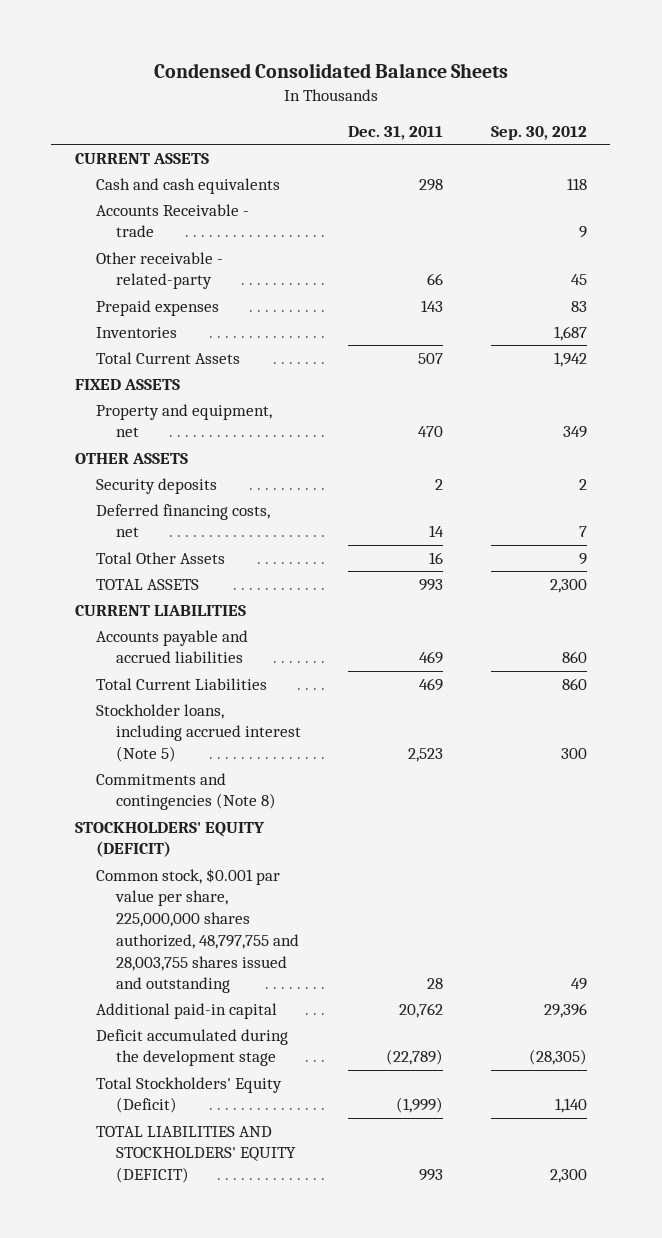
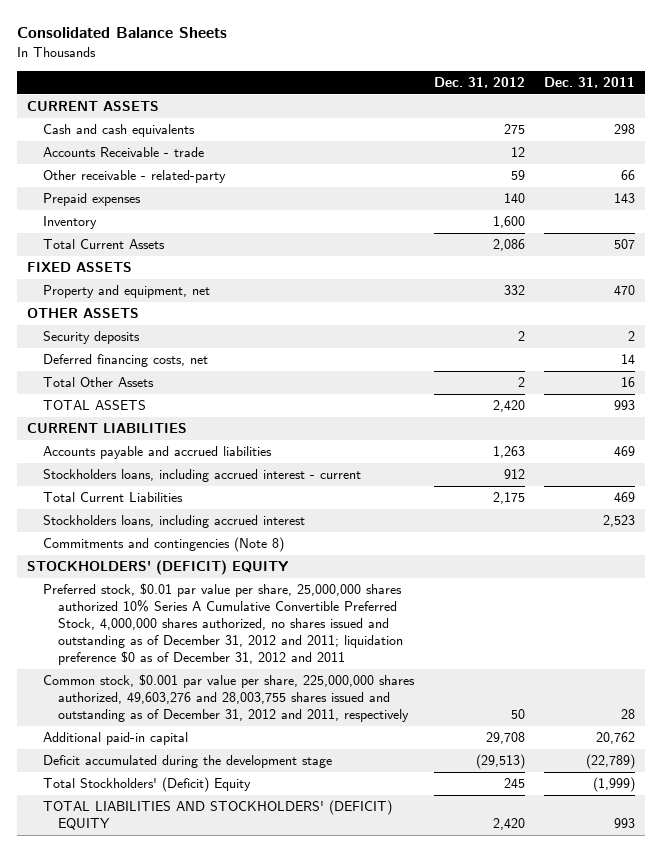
[153,62,508,78] Condensed Consolidated Balance Sheets -> [16,27,227,39] Consolidated Balance Sheets
[490,125,587,140] Sep. 30, 2012 -> none
none -> [433,76,525,88] Dec. 31, 2012
[95,326,177,338] Inventories -> [42,216,97,230] Inventory
none -> [42,469,361,483] Stockholders loans, including accrued interest - current
[95,703,301,763] Stockholder loans, including accrued interest (Note 5) -> [42,515,305,529] Stockholders loans, including accrued interest
[75,821,266,858] STOCKHOLDERS' EQUITY (DEFICIT) -> [26,560,288,576] STOCKHOLDERS' (DEFICIT) EQUITY
none -> [42,583,404,665] Preferred stock, $0.01 par value per share, 25,000,000 shares authorized 10% Series A Cumulative Convertible Preferred Stock, 4,000,000 shares authorized, no shares issued and outstanding as of December 31, 2012 and 2011; liquidation preference $0 as of December 31, 2012 and 2011
[95,867,299,994] Common stock, $0.001 par value per share, 225,000,000 shares authorized, 48,797,755 and 28,003,755 shares issued and outstanding -> [42,674,415,723] Common stock, $0.001 par value per share, 225,000,000 shares authorized, 49,603,276 and 28,003,755 shares issued and outstanding as of December 31, 2012 and 2011, respectively
[95,1076,282,1114] Total Stockholders' Equity (Deficit) -> [42,777,251,793] Total Stockholders' (Deficit) Equity
[95,1125,296,1184] TOTAL LIABILITIES AND STOCKHOLDERS' EQUITY (DEFICIT) -> [42,800,392,831] TOTAL LIABILITIES AND STOCKHOLDERS' (DEFICIT) EQUITY

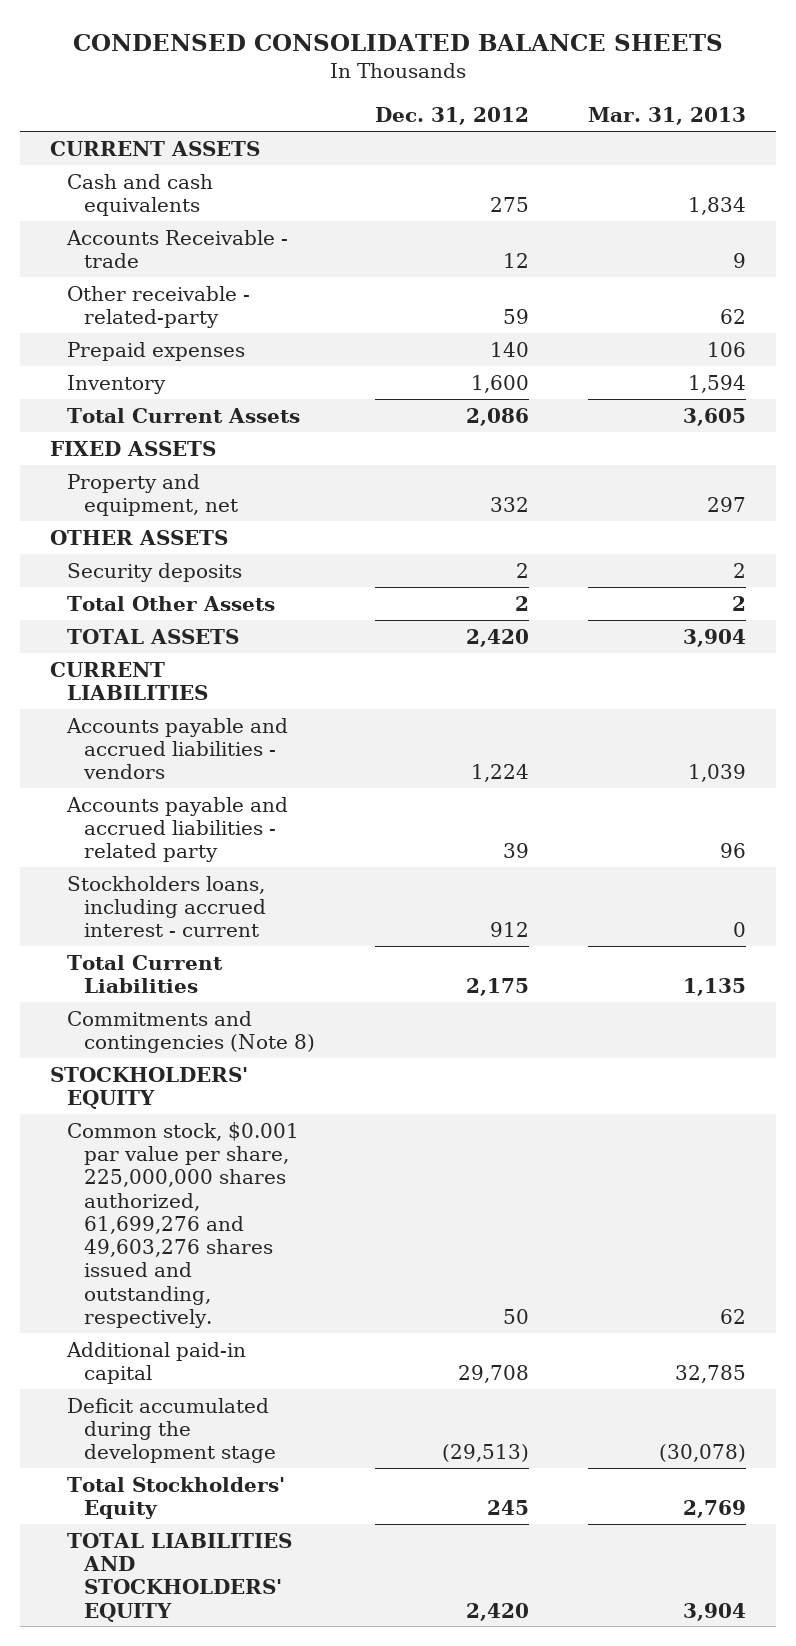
[16,27,227,39] Consolidated Balance Sheets -> [73,34,724,52] CONDENSED CONSOLIDATED BALANCE SHEETS
[544,76,636,88] Dec. 31, 2011 -> none
none -> [588,107,747,126] Mar. 31, 2013
[42,354,208,368] Deferred financing costs, net -> none
[42,446,272,460] Accounts payable and accrued liabilities -> [65,717,288,780] Accounts payable and accrued liabilities - vendors
[492,446,525,459] 1,263 -> [470,764,529,783] 1,224
none -> [65,796,288,863] Accounts payable and accrued liabilities - related party
[42,515,305,529] Stockholders loans, including accrued interest -> none
[42,583,404,665] Preferred stock, $0.01 par value per share, 25,000,000 shares authorized 10% Series A Cumulative Convertible Preferred Stock, 4,000,000 shares authorized, no shares issued and outstanding as of December 31, 2012 and 2011; liquidation preference $0 as of December 31, 2012 and 2011 -> none
[26,560,288,576] STOCKHOLDERS' (DEFICIT) EQUITY -> [49,1066,248,1109] STOCKHOLDERS' EQUITY
[42,674,415,723] Common stock, $0.001 par value per share, 225,000,000 shares authorized, 49,603,276 and 28,003,755 shares issued and outstanding as of December 31, 2012 and 2011, respectively -> [66,1121,299,1329] Common stock, $0.001 par value per share, 225,000,000 shares authorized, 61,699,276 and 49,603,276 shares issued and outstanding, respectively.
[42,777,251,793] Total Stockholders' (Deficit) Equity -> [66,1476,285,1519] Total Stockholders' Equity
[42,800,392,831] TOTAL LIABILITIES AND STOCKHOLDERS' (DEFICIT) EQUITY -> [66,1532,292,1622] TOTAL LIABILITIES AND STOCKHOLDERS' EQUITY

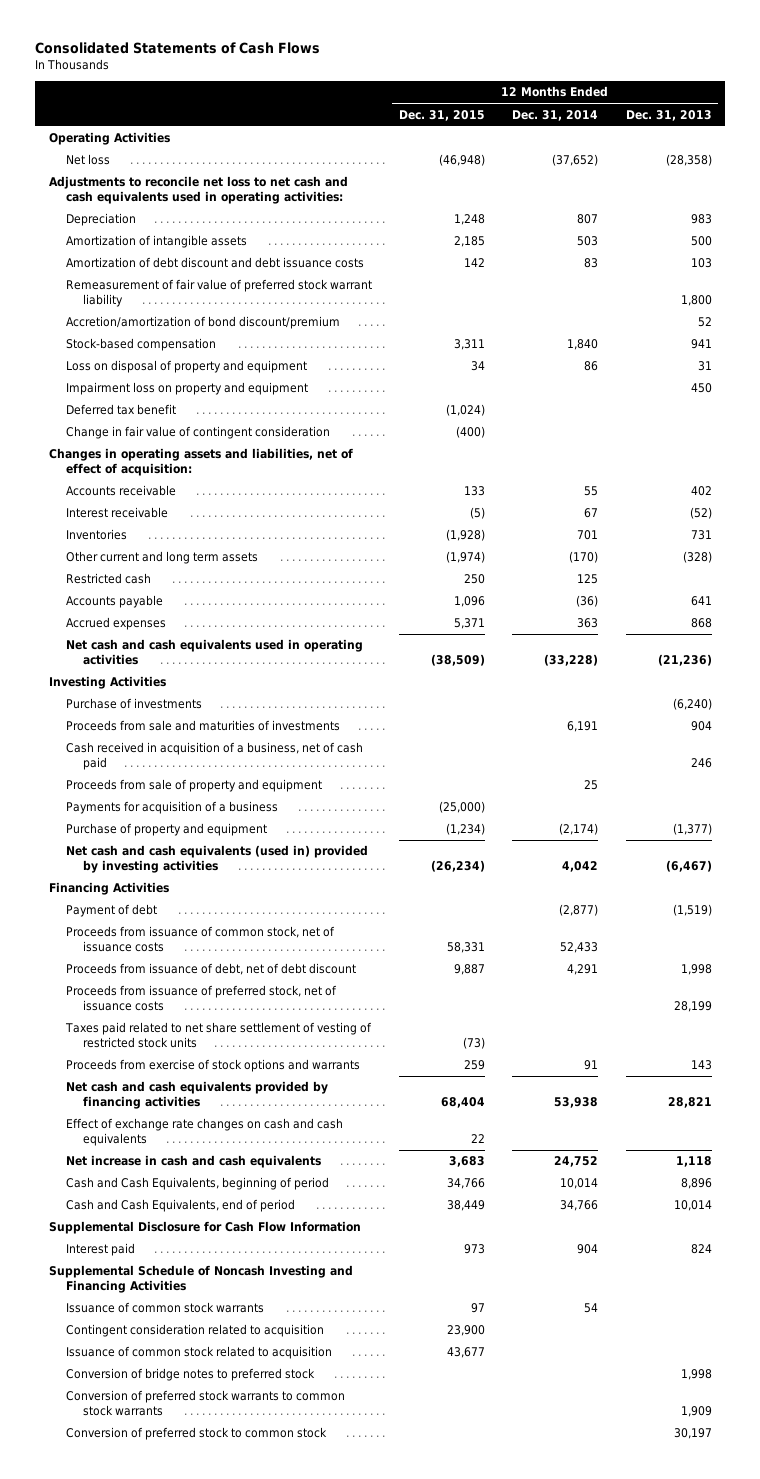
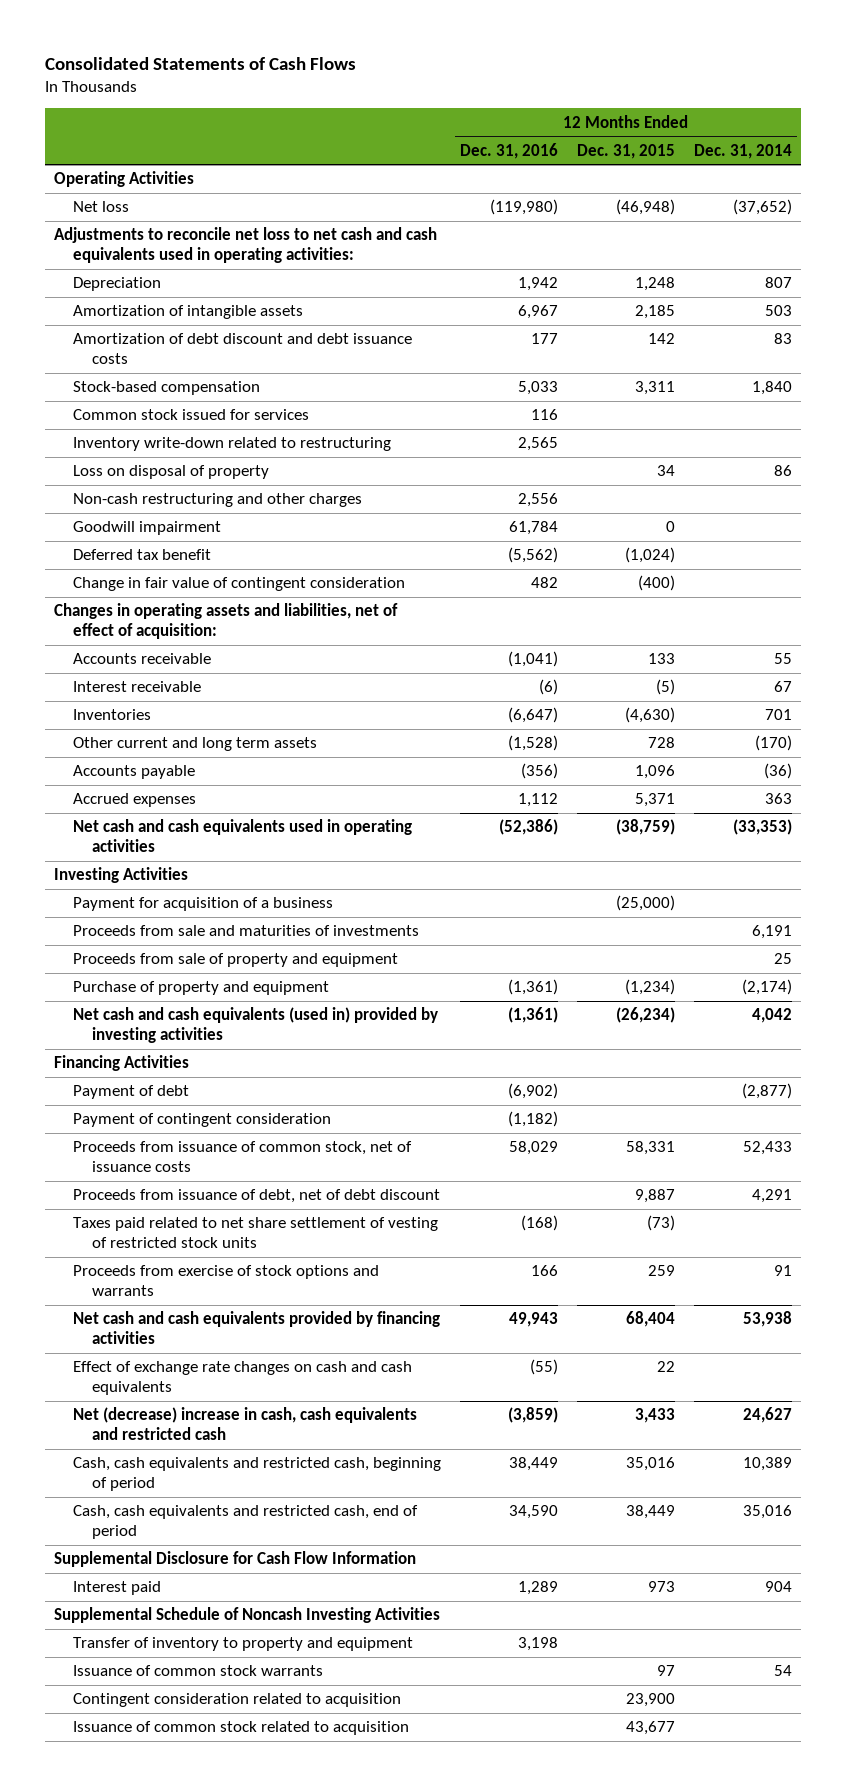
[625,109,712,121] Dec. 31, 2013 -> none
none -> [459,142,558,159] Dec. 31, 2016
[65,279,372,307] Remeasurement of fair value of preferred stock warrant liability -> none
[65,316,340,330] Accretion/amortization of bond discount/premium -> none
[65,382,308,396] Impairment loss on property and equipment -> none
none -> [72,409,309,421] Common stock issued for services
none -> [72,437,391,452] Inventory write-down related to restructuring
[65,360,307,374] Loss on disposal of property and equipment -> [72,465,269,480] Loss on disposal of property
none -> [72,493,362,508] Non-cash restructuring and other charges
none -> [72,521,221,536] Goodwill impairment
[65,573,151,585] Restricted cash -> none
[446,529,486,542] (1,928) -> [624,707,675,724] (4,630)
[446,551,486,564] (1,974) -> [647,737,675,749] 728
[431,653,486,666] (38,509) -> [615,819,675,836] (38,759)
[544,653,599,666] (33,228) -> [732,819,792,836] (33,353)
[65,698,202,710] Purchase of investments -> none
none -> [72,897,333,912] Payment for acquisition of a business
[65,742,363,770] Cash received in acquisition of a business, net of cash paid -> none
[65,801,278,815] Payments for acquisition of a business -> none
none -> [72,1113,331,1128] Payment of contingent consideration
[65,985,337,1011] Proceeds from issuance of preferred stock, net of issuance costs -> none
[65,1155,321,1169] Net increase in cash and cash equivalents -> [72,1407,417,1441] Net (decrease) increase in cash, cash equivalents and restricted cash
[449,1156,486,1168] 3,683 -> [634,1408,675,1424] 3,433
[554,1156,599,1168] 24,752 -> [742,1407,792,1424] 24,627
[65,1177,329,1191] Cash and Cash Equivalents, beginning of period -> [72,1457,441,1492] Cash, cash equivalents and restricted cash, beginning of period
[447,1178,486,1190] 34,766 -> [625,1457,675,1472] 35,016
[560,1178,599,1190] 10,014 -> [742,1457,792,1472] 10,389
[65,1199,295,1213] Cash and Cash Equivalents, end of period -> [72,1505,418,1540] Cash, cash equivalents and restricted cash, end of period
[560,1200,599,1212] 34,766 -> [742,1505,792,1520] 35,016
[48,1265,353,1293] Supplemental Schedule of Noncash Investing and Financing Activities -> [54,1607,441,1624] Supplemental Schedule of Noncash Investing Activities
none -> [72,1637,413,1652] Transfer of inventory to property and equipment
[65,1368,315,1382] Conversion of bridge notes to preferred stock -> none
[65,1390,345,1416] Conversion of preferred stock warrants to common stock warrants -> none
[65,1427,327,1441] Conversion of preferred stock to common stock -> none

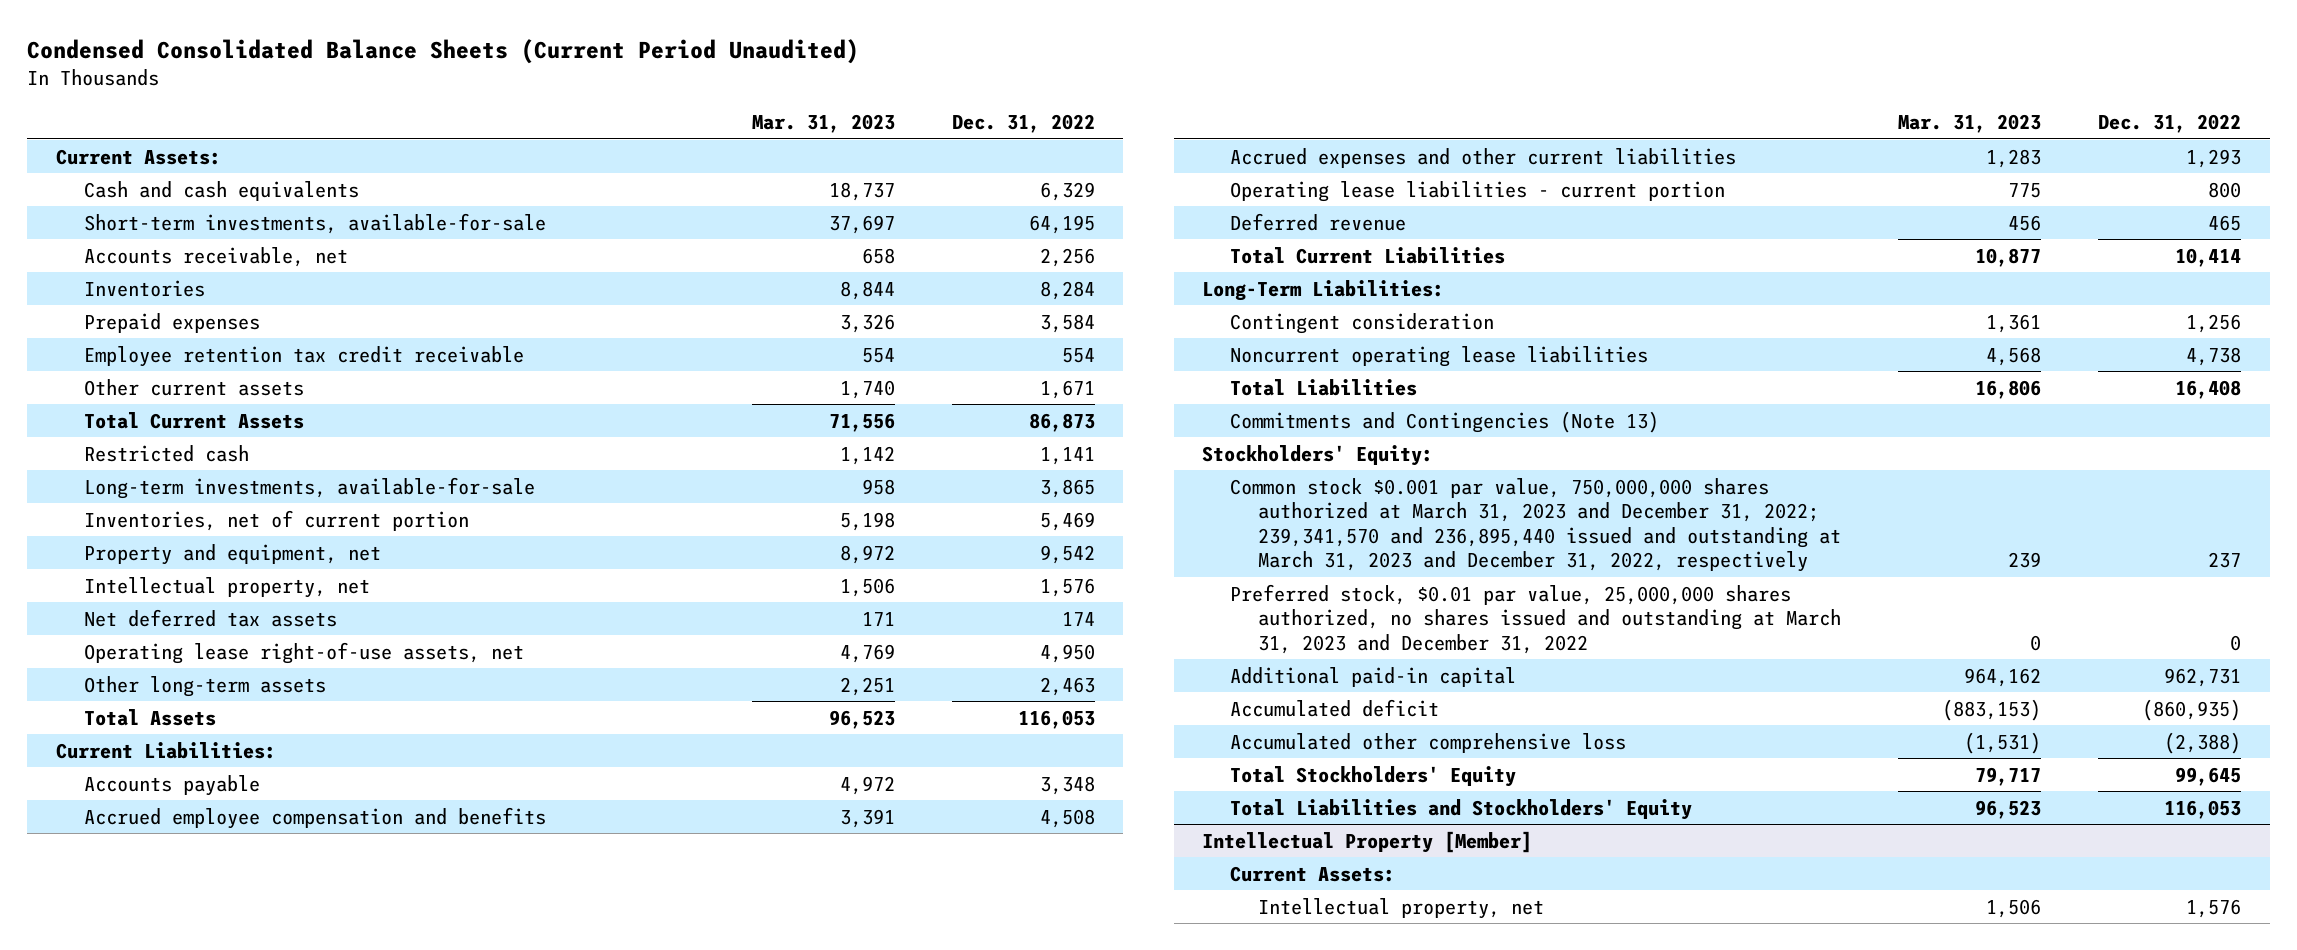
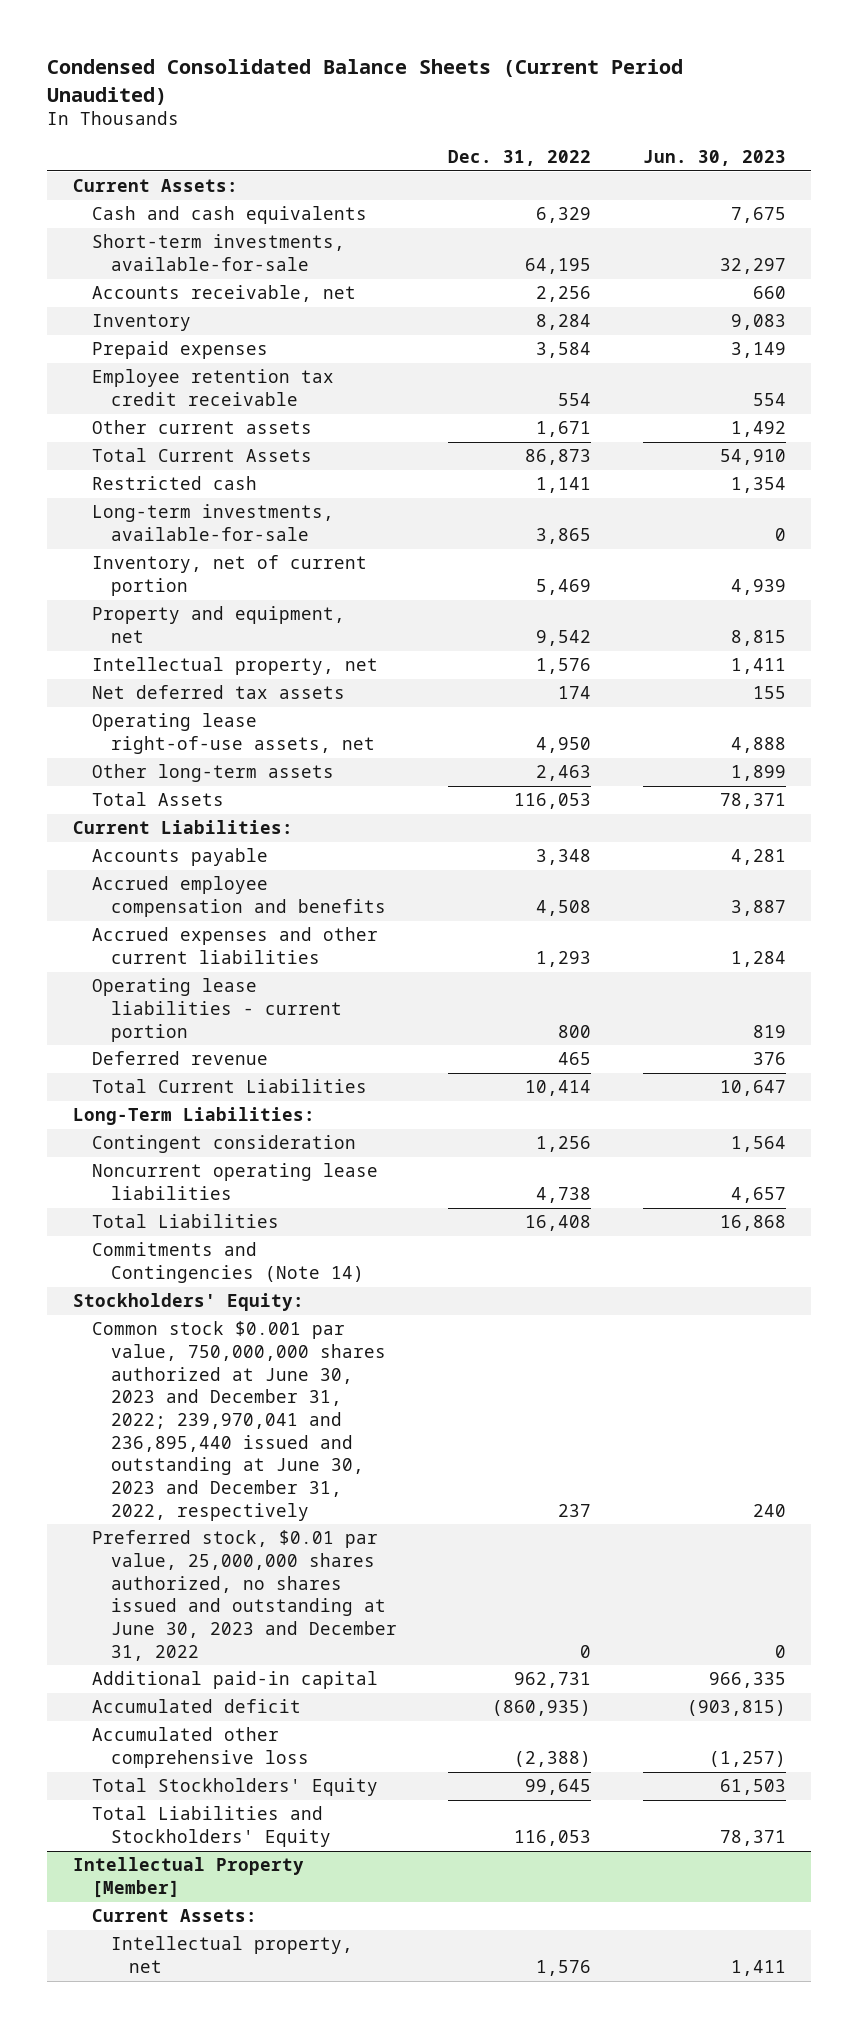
[751,114,895,134] Mar. 31, 2023 -> none
none -> [642,150,786,167] Jun. 30, 2023
[83,279,205,297] Inventories -> [91,314,191,332] Inventory
[83,509,469,531] Inventories, net of current portion -> [91,555,367,597] Inventory, net of current portion
[1230,410,1660,433] Commitments and Contingencies (Note 13) -> [91,1242,364,1284] Commitments and Contingencies (Note 14)
[1230,477,1842,573] Common stock $0.001 par value, 750,000,000 shares authorized at March 31, 2023 and December 31, 2022; 239,341,570 and 236,895,440 issued and outstanding at March 31, 2023 and December 31, 2022, respectively -> [91,1321,386,1521] Common stock $0.001 par value, 750,000,000 shares authorized at June 30, 2023 and December 31, 2022; 239,970,041 and 236,895,440 issued and outstanding at June 30, 2023 and December 31, 2022, respectively
[1230,583,1842,654] Preferred stock, $0.01 par value, 25,000,000 shares authorized, no shares issued and outstanding at March 31, 2023 and December 31, 2022 -> [91,1530,397,1661] Preferred stock, $0.01 par value, 25,000,000 shares authorized, no shares issued and outstanding at June 30, 2023 and December 31, 2022

